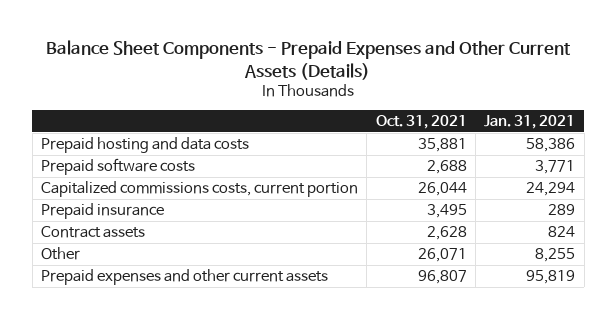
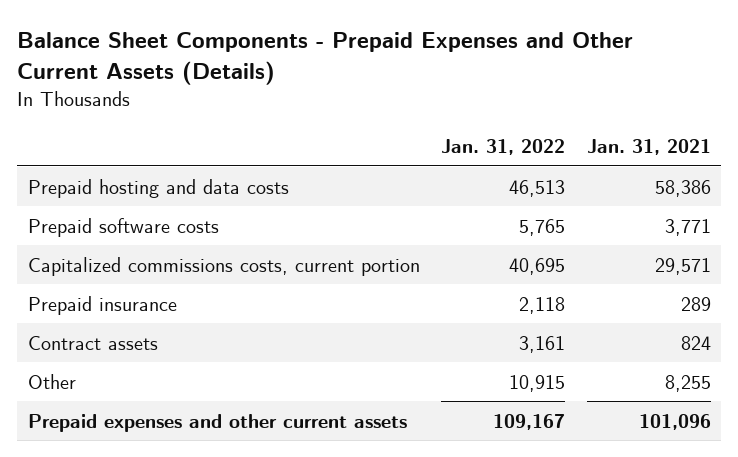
[375,115,467,130] Oct. 31, 2021 -> none
none -> [441,139,566,156] Jan. 31, 2022
[526,181,576,196] 24,294 -> [654,257,711,275] 29,571
[526,269,576,284] 95,819 -> [638,413,711,430] 101,096

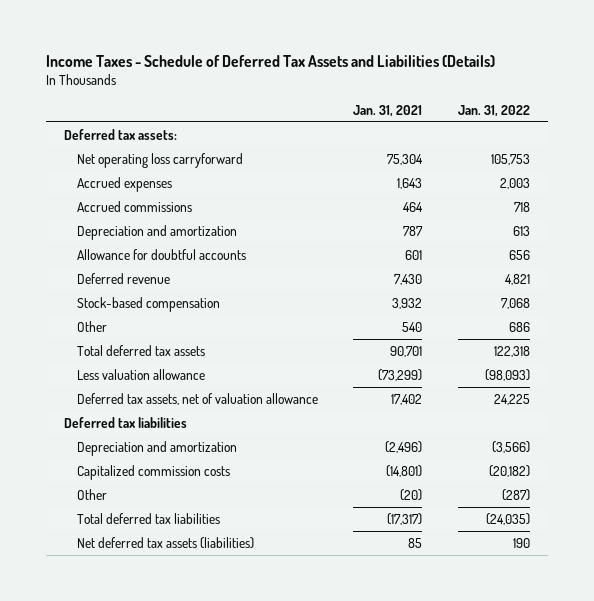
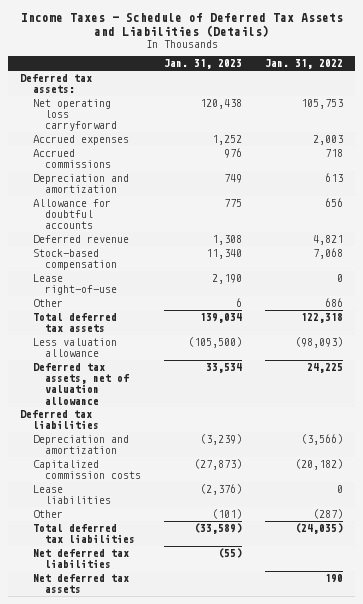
[353,105,423,118] Jan. 31, 2021 -> none
none -> [164,59,243,70] Jan. 31, 2023
none -> [32,273,118,296] Lease right-of-use
none -> [32,484,112,505] Lease liabilities
none -> [32,548,129,569] Net deferred tax liabilities
[76,536,254,549] Net deferred tax assets (liabilities) -> [32,573,129,594] Net deferred tax assets

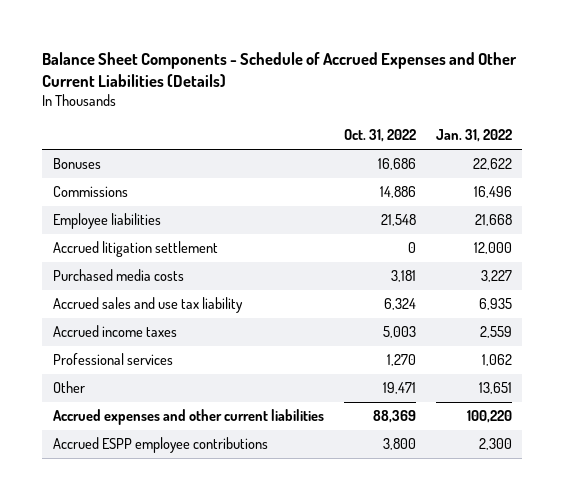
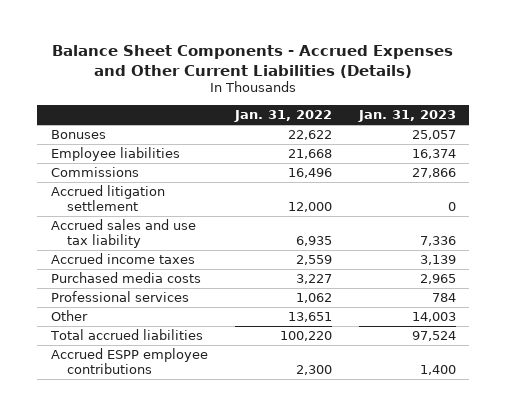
[42,51,518,88] Balance Sheet Components - Schedule of Accrued Expenses and Other Current Liabilities (Details) -> [52,45,454,78] Balance Sheet Components - Accrued Expenses and Other Current Liabilities (Details)
[343,129,416,143] Oct. 31, 2022 -> none
none -> [357,109,456,122] Jan. 31, 2023
[52,186,128,198] Commissions -> [50,167,139,178] Commissions
[52,269,184,282] Purchased media costs -> [50,272,201,284] Purchased media costs
[52,409,324,426] Accrued expenses and other current liabilities -> [49,329,203,341] Total accrued liabilities

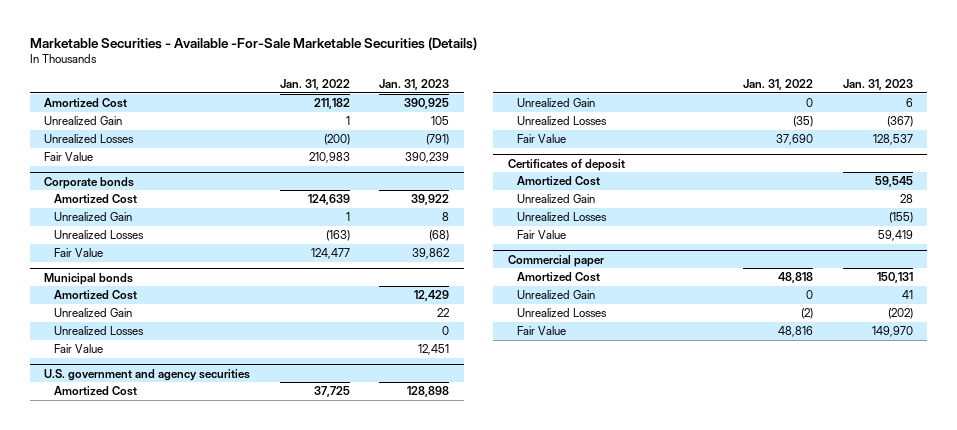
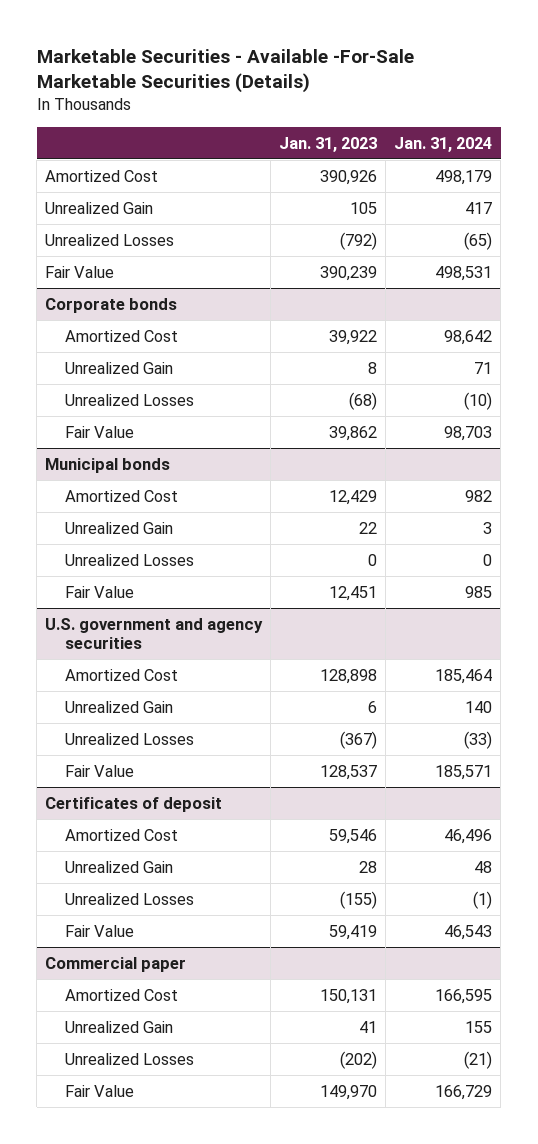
[279,79,350,91] Jan. 31, 2022 -> none
none -> [394,136,493,152] Jan. 31, 2024
[404,98,450,110] 390,925 -> [320,169,378,185] 390,926
[426,134,450,146] (791) -> [340,231,378,250] (792)
[874,176,913,188] 59,545 -> [329,828,378,844] 59,546

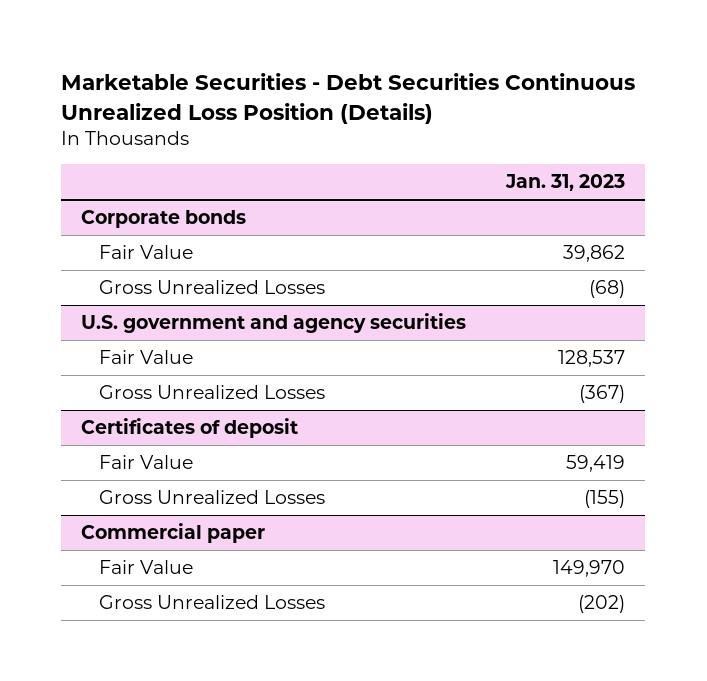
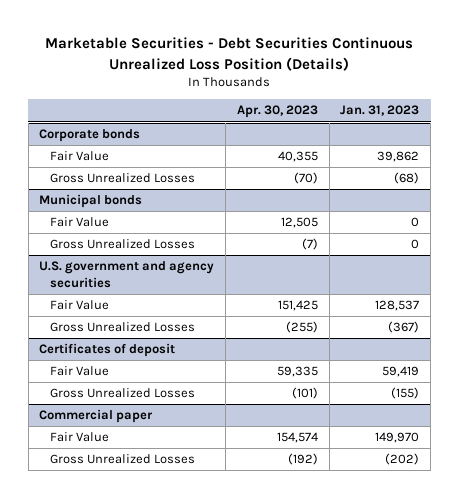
none -> [236,105,318,119] Apr. 30, 2023
none -> [39,194,143,209] Municipal bonds
none -> [50,217,110,228] Fair Value
none -> [50,239,196,250] Gross Unrealized Losses

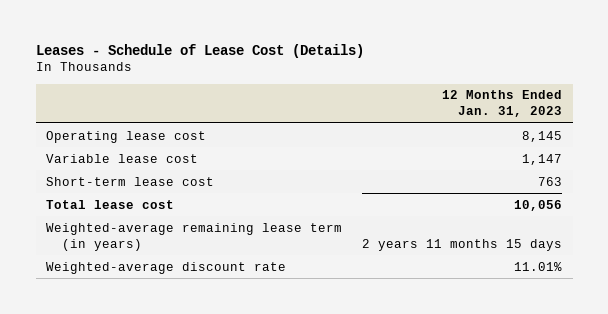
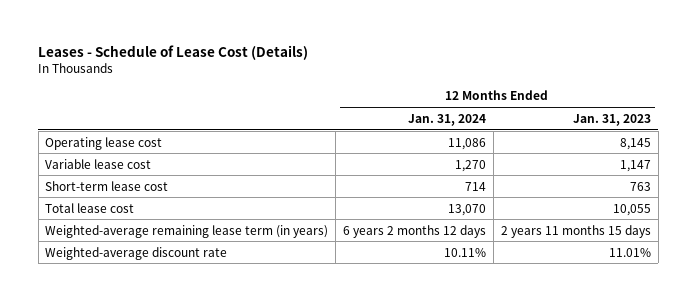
none -> [408,113,487,126] Jan. 31, 2024
[514,199,563,211] 10,056 -> [613,203,652,216] 10,055

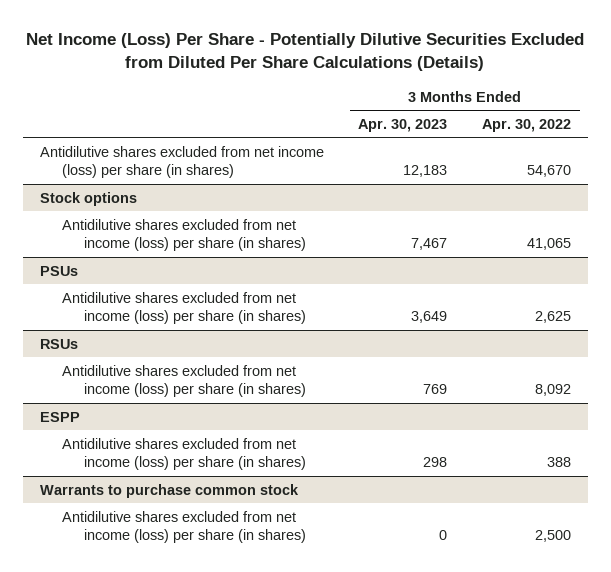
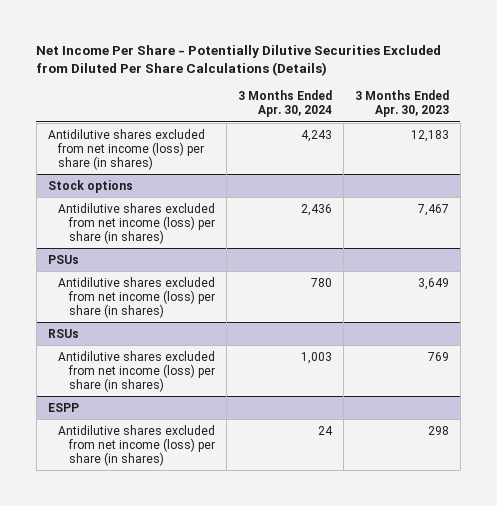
[26,33,585,72] Net Income (Loss) Per Share - Potentially Dilutive Securities Excluded from Diluted Per Share Calculations (Details) -> [36,44,442,76] Net Income Per Share - Potentially Dilutive Securities Excluded from Diluted Per Share Calculations (Details)
[482,118,572,132] Apr. 30, 2022 -> none
none -> [238,90,333,118] 3 Months Ended Apr. 30, 2024
[39,483,299,498] Warrants to purchase common stock -> none
[61,510,306,544] Antidilutive shares excluded from net income (loss) per share (in shares) -> none

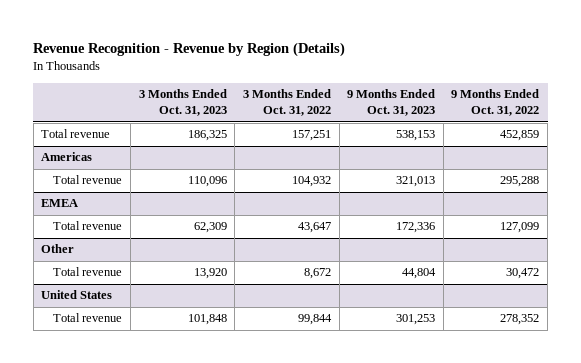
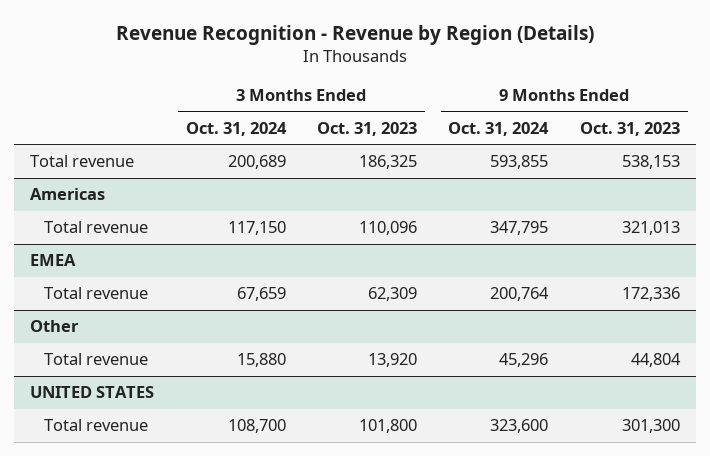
[242,89,331,117] 3 Months Ended Oct. 31, 2022 -> none
[451,89,540,117] 9 Months Ended Oct. 31, 2022 -> none
none -> [185,121,287,136] Oct. 31, 2024
none -> [448,121,550,136] Oct. 31, 2024
[41,290,113,300] United States -> [30,386,155,399] UNITED STATES
[187,314,227,326] 101,848 -> [359,419,418,434] 101,800
[396,314,436,326] 301,253 -> [621,419,680,434] 301,300

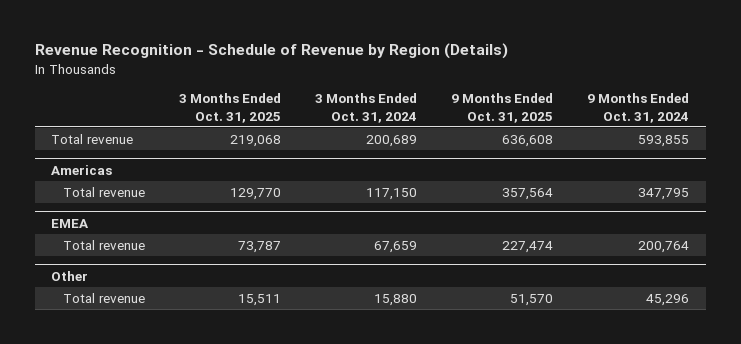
[116,24,595,45] Revenue Recognition - Revenue by Region (Details) -> [34,43,508,60] Revenue Recognition - Schedule of Revenue by Region (Details)
[317,121,418,136] Oct. 31, 2023 -> none
[579,121,680,136] Oct. 31, 2023 -> none
none -> [179,93,282,123] 3 Months Ended Oct. 31, 2025
none -> [451,93,554,123] 9 Months Ended Oct. 31, 2025
[30,386,155,399] UNITED STATES -> none
[44,419,149,432] Total revenue -> none

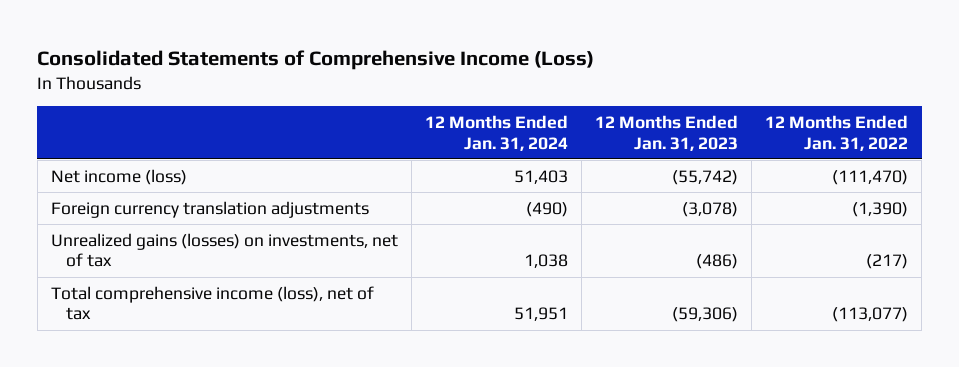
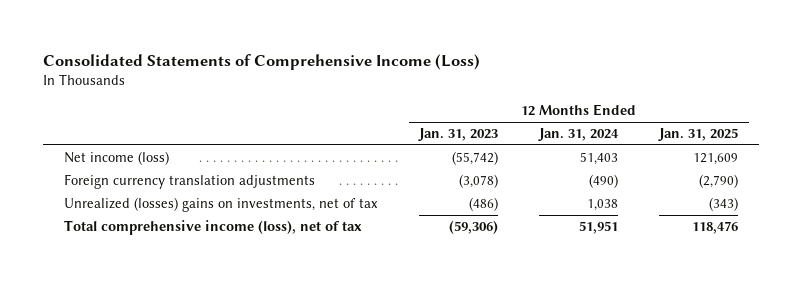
[765,114,909,151] 12 Months Ended Jan. 31, 2022 -> none
none -> [658,128,739,142] Jan. 31, 2025
[50,232,398,268] Unrealized gains (losses) on investments, net of tax -> [63,197,378,213] Unrealized (losses) gains on investments, net of tax

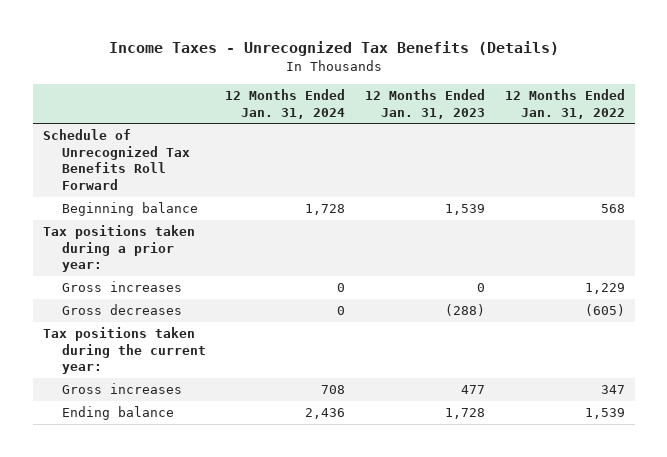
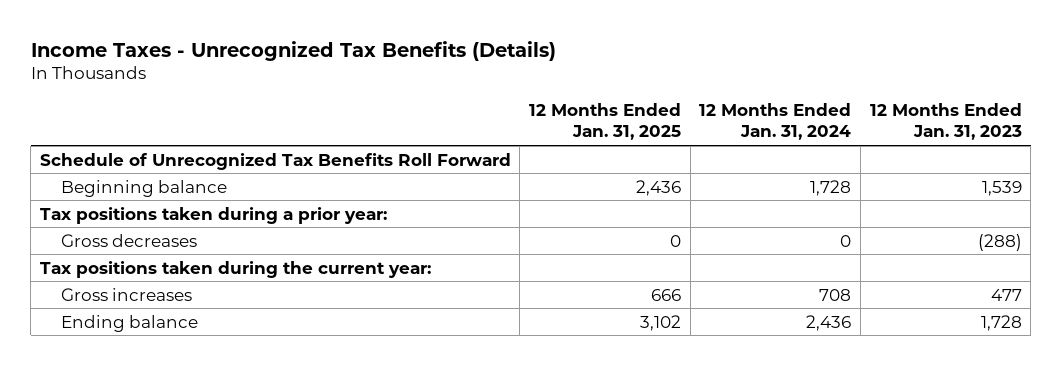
[504,89,625,119] 12 Months Ended Jan. 31, 2022 -> none
none -> [529,102,682,141] 12 Months Ended Jan. 31, 2025
[61,281,182,293] Gross increases -> none

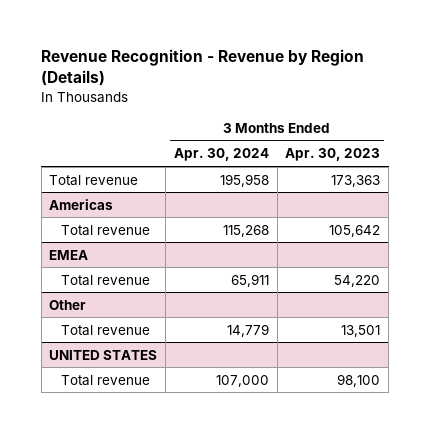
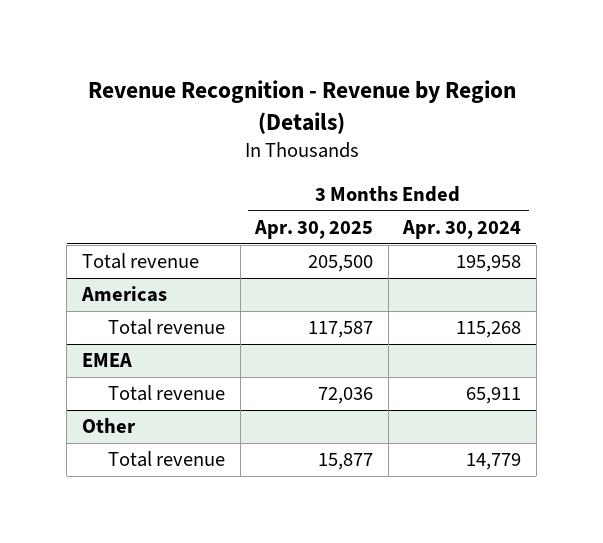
[285,148,381,162] Apr. 30, 2023 -> none
none -> [254,219,374,239] Apr. 30, 2025
[49,349,158,360] UNITED STATES -> none
[61,374,151,386] Total revenue -> none

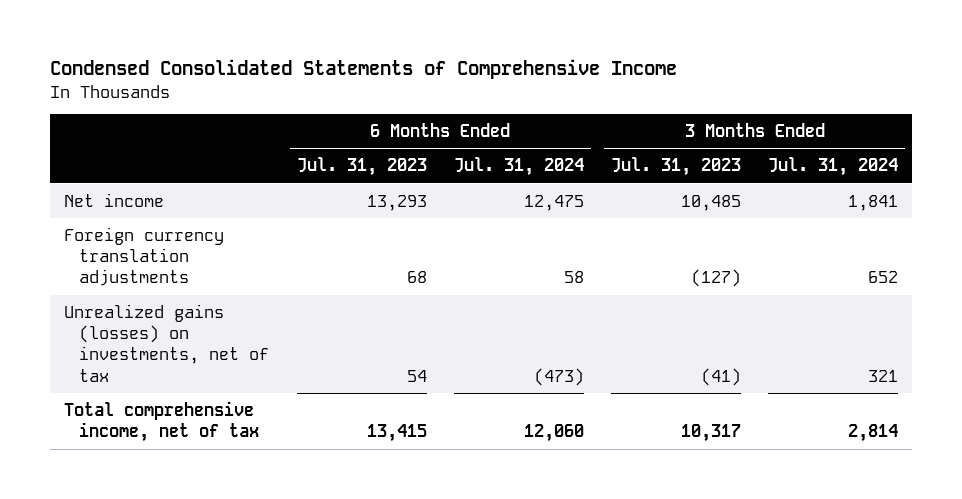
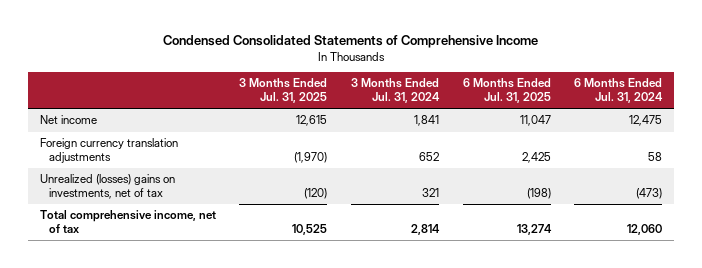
[296,157,427,177] Jul. 31, 2023 -> none
[610,157,741,177] Jul. 31, 2023 -> none
none -> [239,78,328,104] 3 Months Ended Jul. 31, 2025
none -> [462,78,551,104] 6 Months Ended Jul. 31, 2025
[63,303,270,382] Unrealized gains (losses) on investments, net of tax -> [39,174,175,200] Unrealized (losses) gains on investments, net of tax

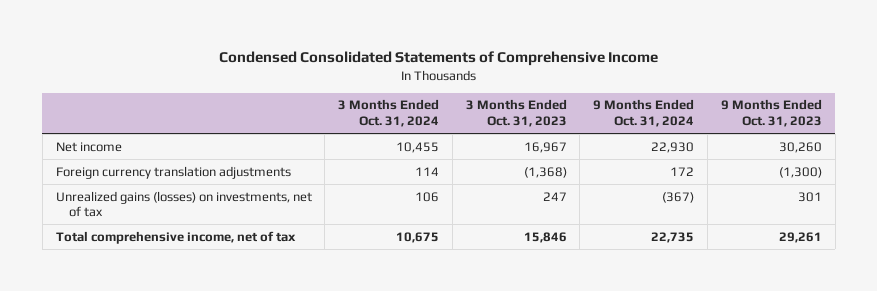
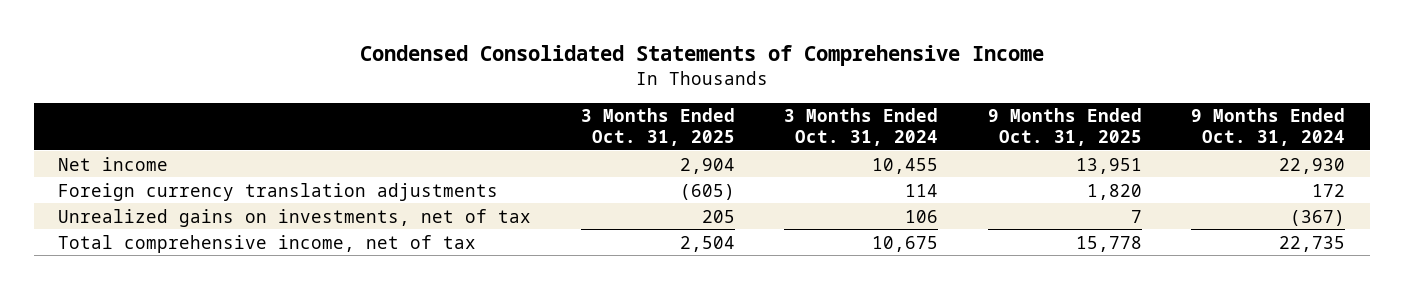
[465,99,567,128] 3 Months Ended Oct. 31, 2023 -> none
[720,99,822,128] 9 Months Ended Oct. 31, 2023 -> none
none -> [580,108,735,147] 3 Months Ended Oct. 31, 2025
none -> [987,108,1142,147] 9 Months Ended Oct. 31, 2025
[55,190,312,218] Unrealized gains (losses) on investments, net of tax -> [58,208,532,227] Unrealized gains on investments, net of tax

